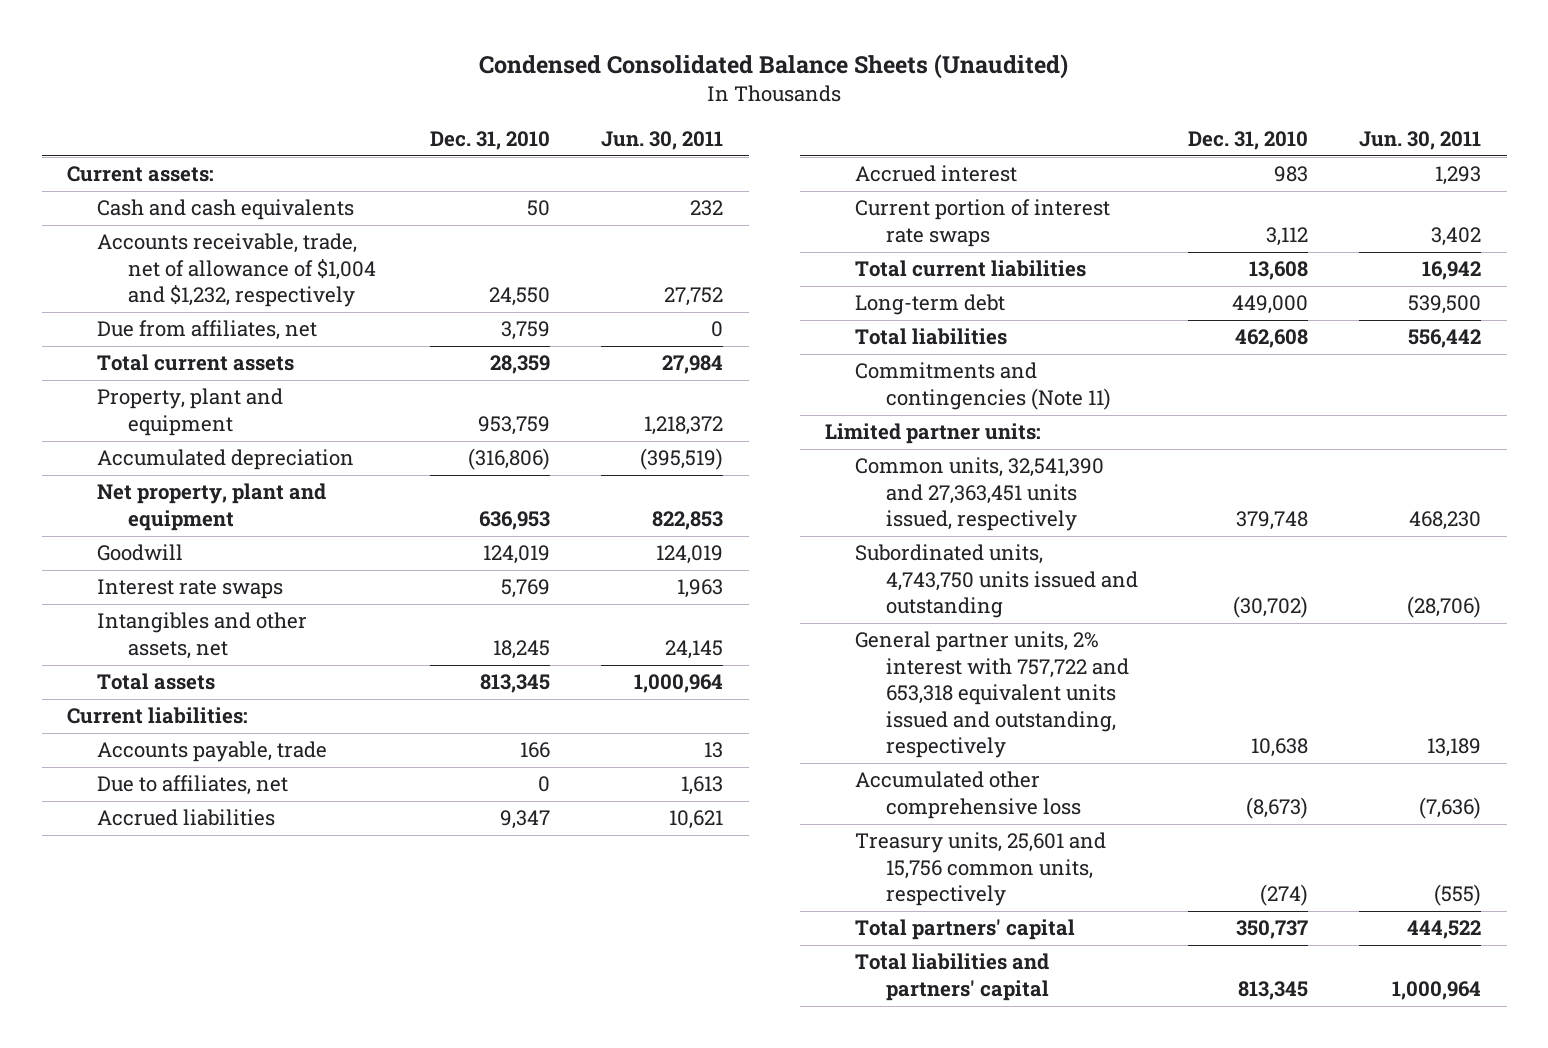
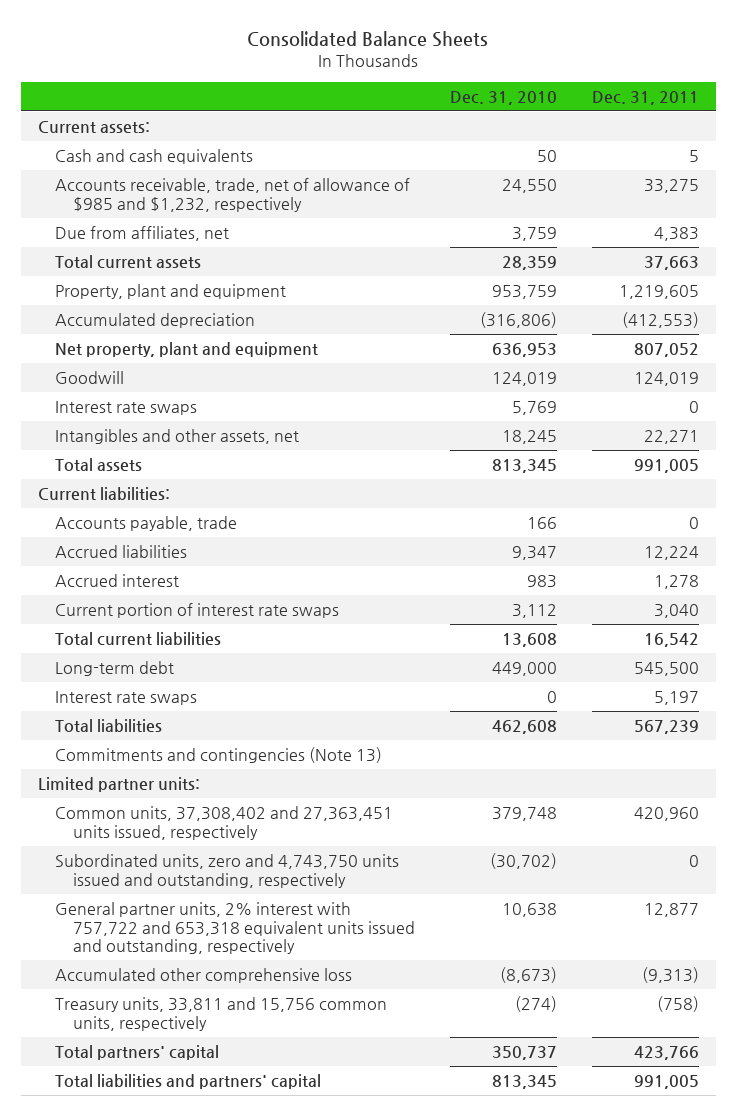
[479,54,1069,80] Condensed Consolidated Balance Sheets (Unaudited) -> [247,30,489,47] Consolidated Balance Sheets
[601,130,724,150] Jun. 30, 2011 -> none
none -> [591,90,699,105] Dec. 31, 2011
[97,233,376,308] Accounts receivable, trade, net of allowance of $1,004 and $1,232, respectively -> [55,178,411,212] Accounts receivable, trade, net of allowance of $985 and $1,232, respectively
[97,775,289,796] Due to affiliates, net -> none
none -> [55,691,198,706] Interest rate swaps
[855,362,1111,410] Commitments and contingencies (Note 11) -> [55,747,383,764] Commitments and contingencies (Note 13)
[855,457,1105,532] Common units, 32,541,390 and 27,363,451 units issued, respectively -> [55,806,394,840] Common units, 37,308,402 and 27,363,451 units issued, respectively
[855,544,1138,619] Subordinated units, 4,743,750 units issued and outstanding -> [55,854,400,888] Subordinated units, zero and 4,743,750 units issued and outstanding, respectively
[855,832,1107,907] Treasury units, 25,601 and 15,756 common units, respectively -> [55,997,388,1031] Treasury units, 33,811 and 15,756 common units, respectively

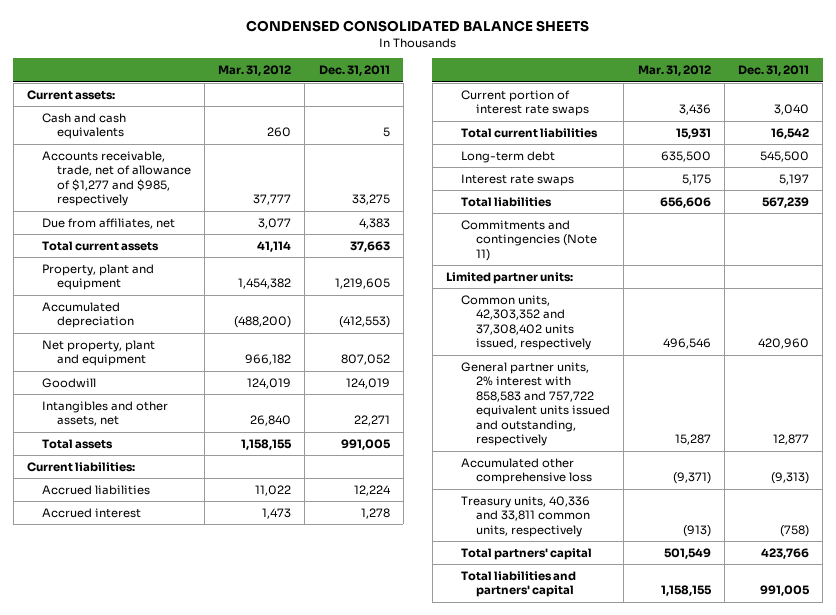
[247,30,489,47] Consolidated Balance Sheets -> [245,20,589,33] CONDENSED CONSOLIDATED BALANCE SHEETS
[449,90,557,105] Dec. 31, 2010 -> none
none -> [218,65,292,77] Mar. 31, 2012
[55,178,411,212] Accounts receivable, trade, net of allowance of $985 and $1,232, respectively -> [41,150,191,207] Accounts receivable, trade, net of allowance of $1,277 and $985, respectively
[55,401,198,416] Interest rate swaps -> none
[55,516,238,532] Accounts payable, trade -> none
[55,747,383,764] Commitments and contingencies (Note 13) -> [461,219,598,261] Commitments and contingencies (Note 11)
[55,854,400,888] Subordinated units, zero and 4,743,750 units issued and outstanding, respectively -> none
[55,806,394,840] Common units, 37,308,402 and 27,363,451 units issued, respectively -> [461,294,592,351] Common units, 42,303,352 and 37,308,402 units issued, respectively
[55,902,415,954] General partner units, 2% interest with 757,722 and 653,318 equivalent units issued and outstanding, respectively -> [461,361,611,447] General partner units, 2% interest with 858,583 and 757,722 equivalent units issued and outstanding, respectively
[55,997,388,1031] Treasury units, 33,811 and 15,756 common units, respectively -> [461,495,591,537] Treasury units, 40,336 and 33,811 common units, respectively

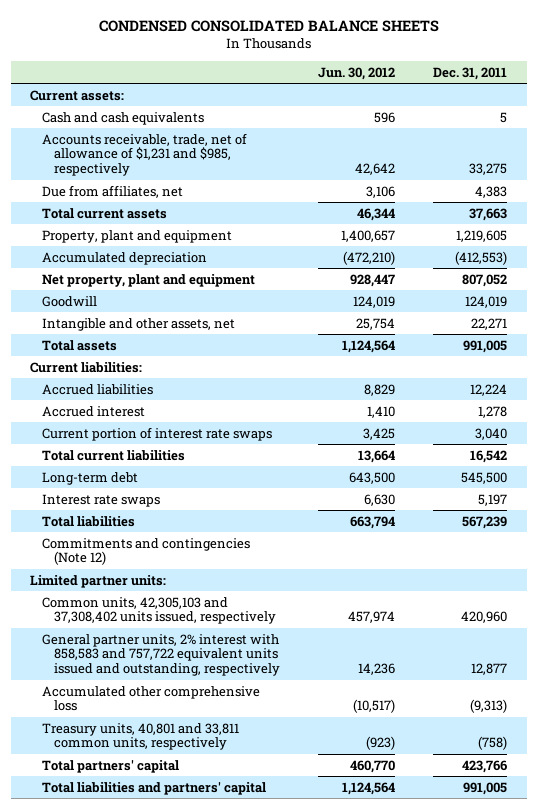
[218,65,292,77] Mar. 31, 2012 -> none
none -> [318,66,396,80] Jun. 30, 2012
[41,150,191,207] Accounts receivable, trade, net of allowance of $1,277 and $985, respectively -> [42,132,248,177] Accounts receivable, trade, net of allowance of $1,231 and $985, respectively
[41,400,168,427] Intangibles and other assets, net -> [42,317,236,331] Intangible and other assets, net
[461,219,598,261] Commitments and contingencies (Note 11) -> [42,537,251,566] Commitments and contingencies (Note 12)
[461,294,592,351] Common units, 42,303,352 and 37,308,402 units issued, respectively -> [42,596,276,625] Common units, 42,305,103 and 37,308,402 units issued, respectively
[461,495,591,537] Treasury units, 40,336 and 33,811 common units, respectively -> [42,722,240,751] Treasury units, 40,801 and 33,811 common units, respectively

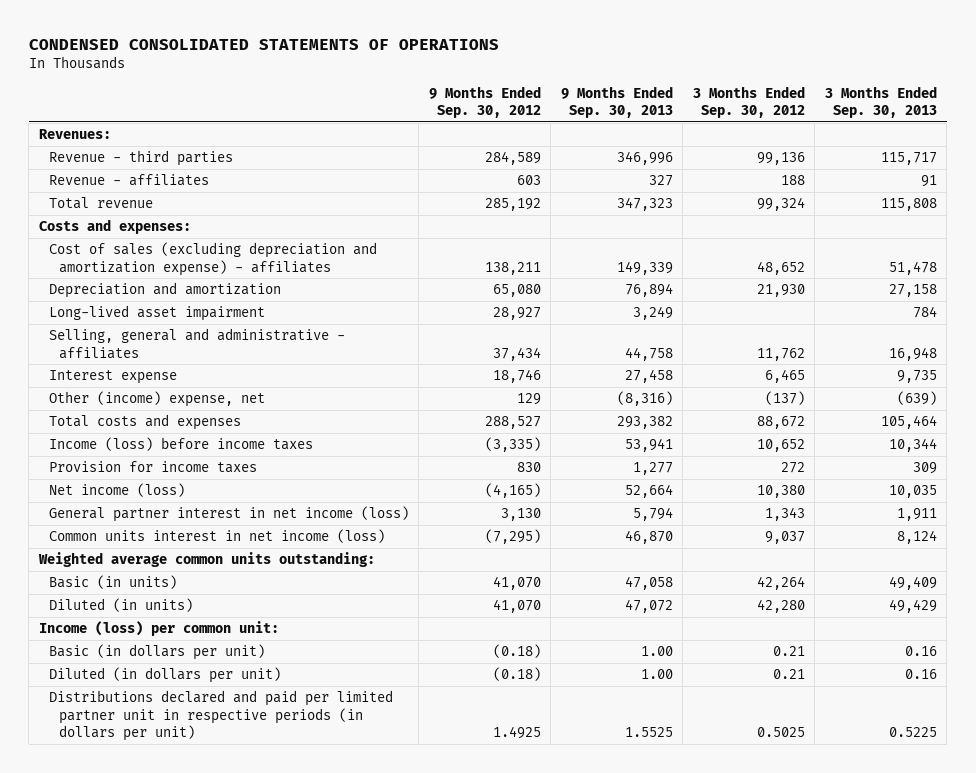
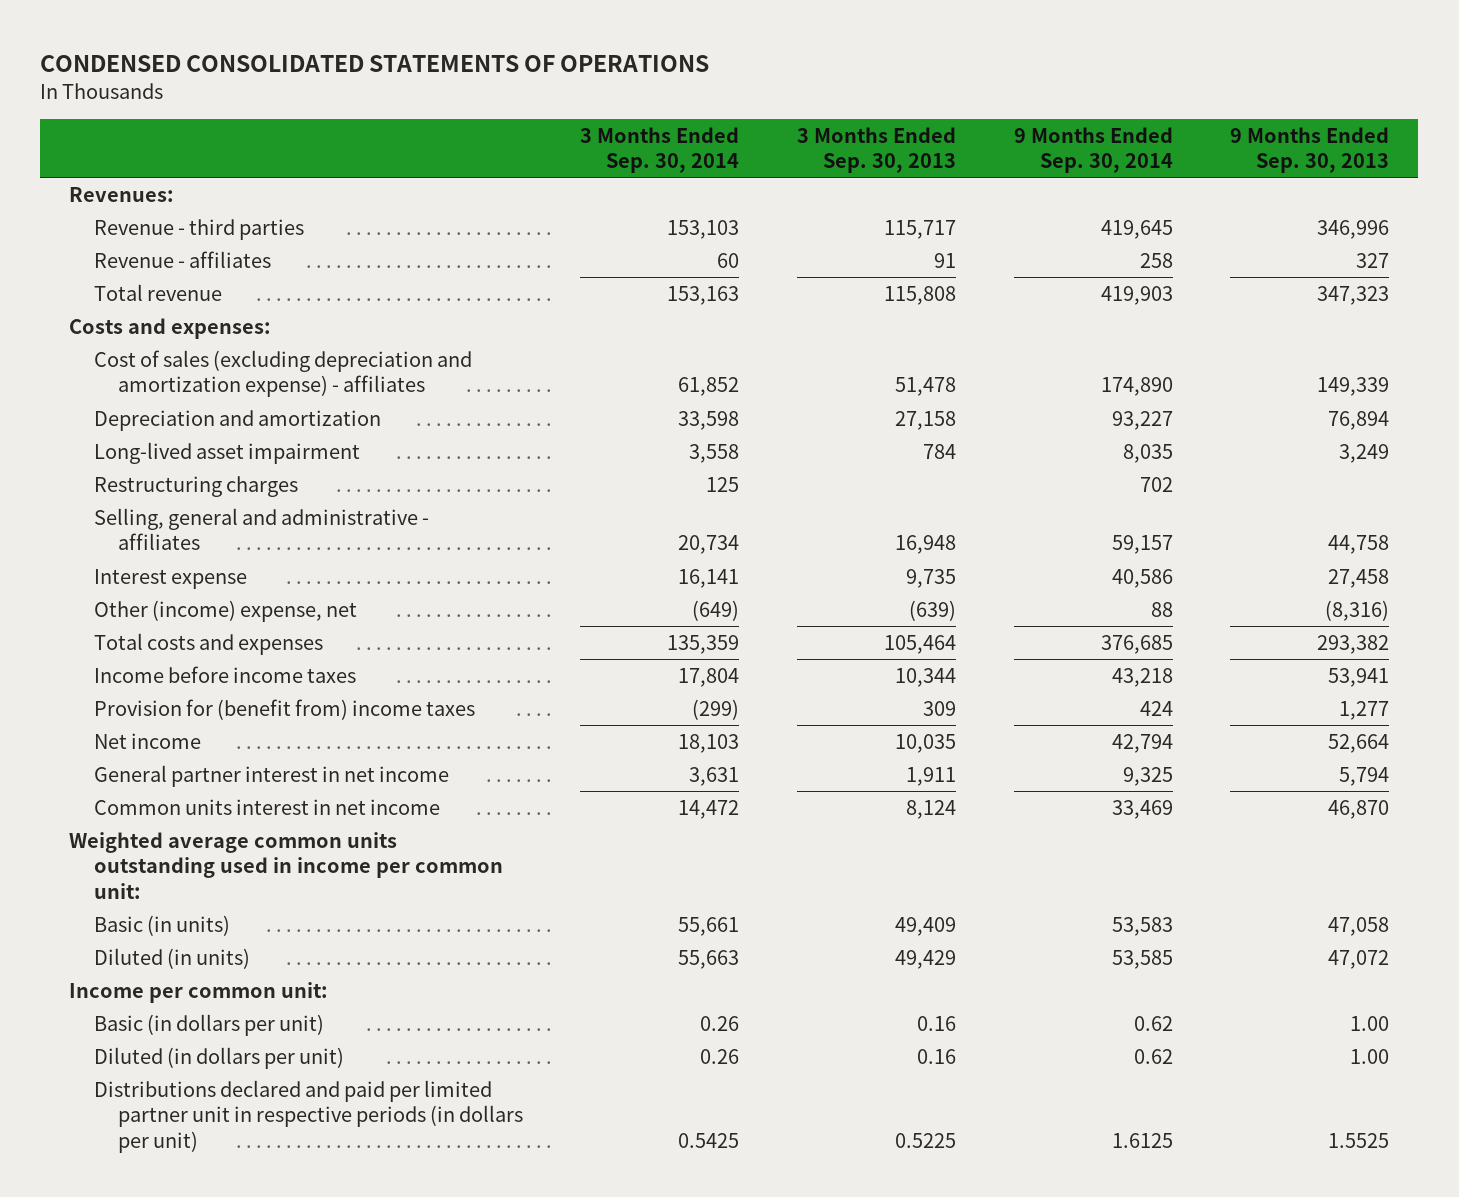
[428,85,541,119] 9 Months Ended Sep. 30, 2012 -> none
[692,85,805,119] 3 Months Ended Sep. 30, 2012 -> none
none -> [580,126,740,173] 3 Months Ended Sep. 30, 2014
none -> [1013,126,1173,173] 9 Months Ended Sep. 30, 2014
none -> [93,475,298,497] Restructuring charges
[48,437,313,452] Income (loss) before income taxes -> [93,665,356,683] Income before income taxes
[48,461,257,474] Provision for income taxes -> [93,698,475,720] Provision for (benefit from) income taxes
[48,483,185,498] Net income (loss) -> [93,732,201,749] Net income
[48,506,409,523] General partner interest in net income (loss) -> [93,764,449,787] General partner interest in net income
[48,529,385,544] Common units interest in net income (loss) -> [93,798,440,815] Common units interest in net income
[37,552,375,568] Weighted average common units outstanding: -> [69,831,503,899] Weighted average common units outstanding used in income per common unit:
[38,621,279,637] Income (loss) per common unit: -> [69,981,329,1003] Income per common unit:

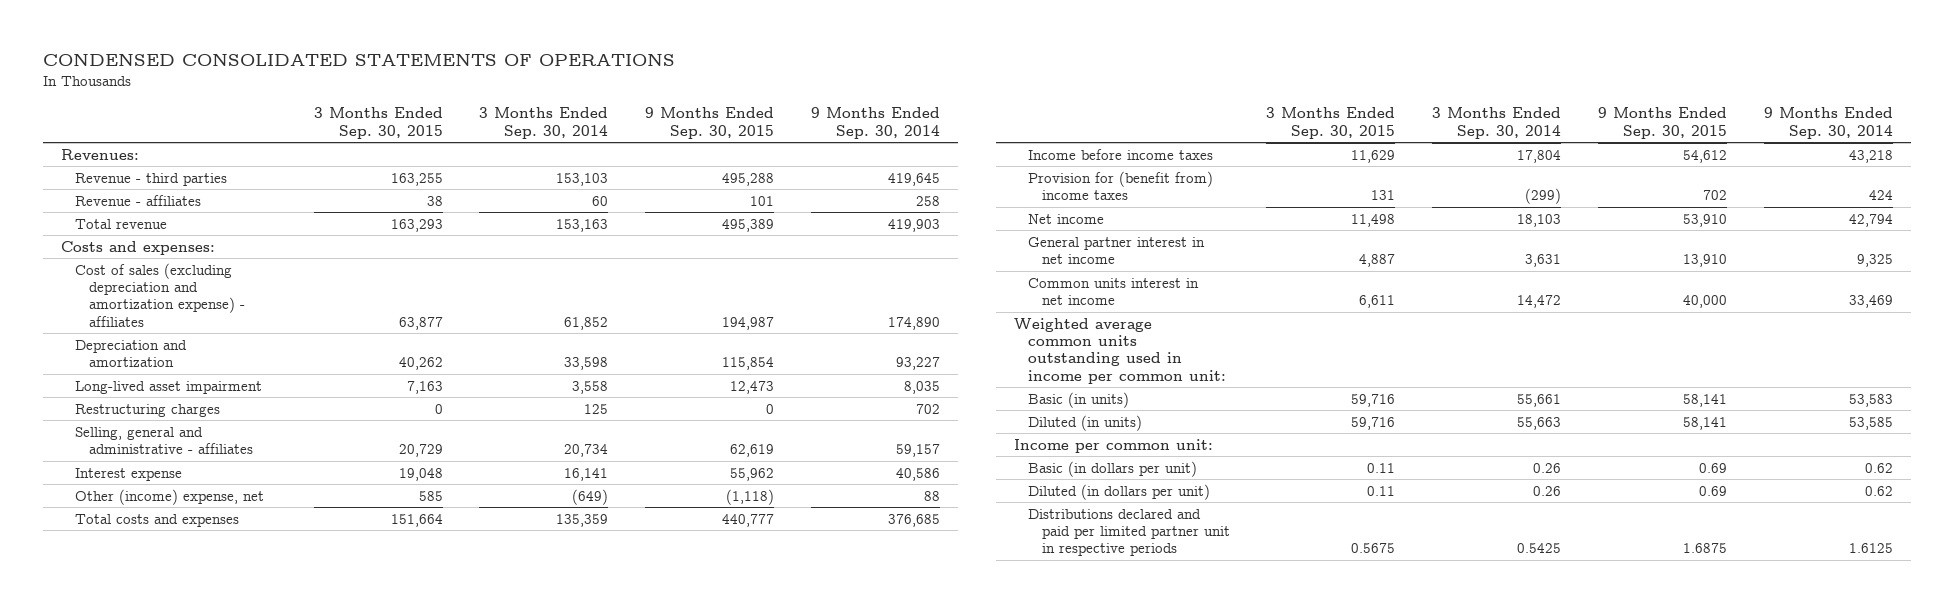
[796,126,956,173] 3 Months Ended Sep. 30, 2013 -> none
[1230,126,1390,173] 9 Months Ended Sep. 30, 2013 -> none
none -> [313,107,443,139] 3 Months Ended Sep. 30, 2015
none -> [645,107,775,139] 9 Months Ended Sep. 30, 2015
[93,1079,523,1153] Distributions declared and paid per limited partner unit in respective periods (in dollars per unit) -> [1027,508,1230,557] Distributions declared and paid per limited partner unit in respective periods

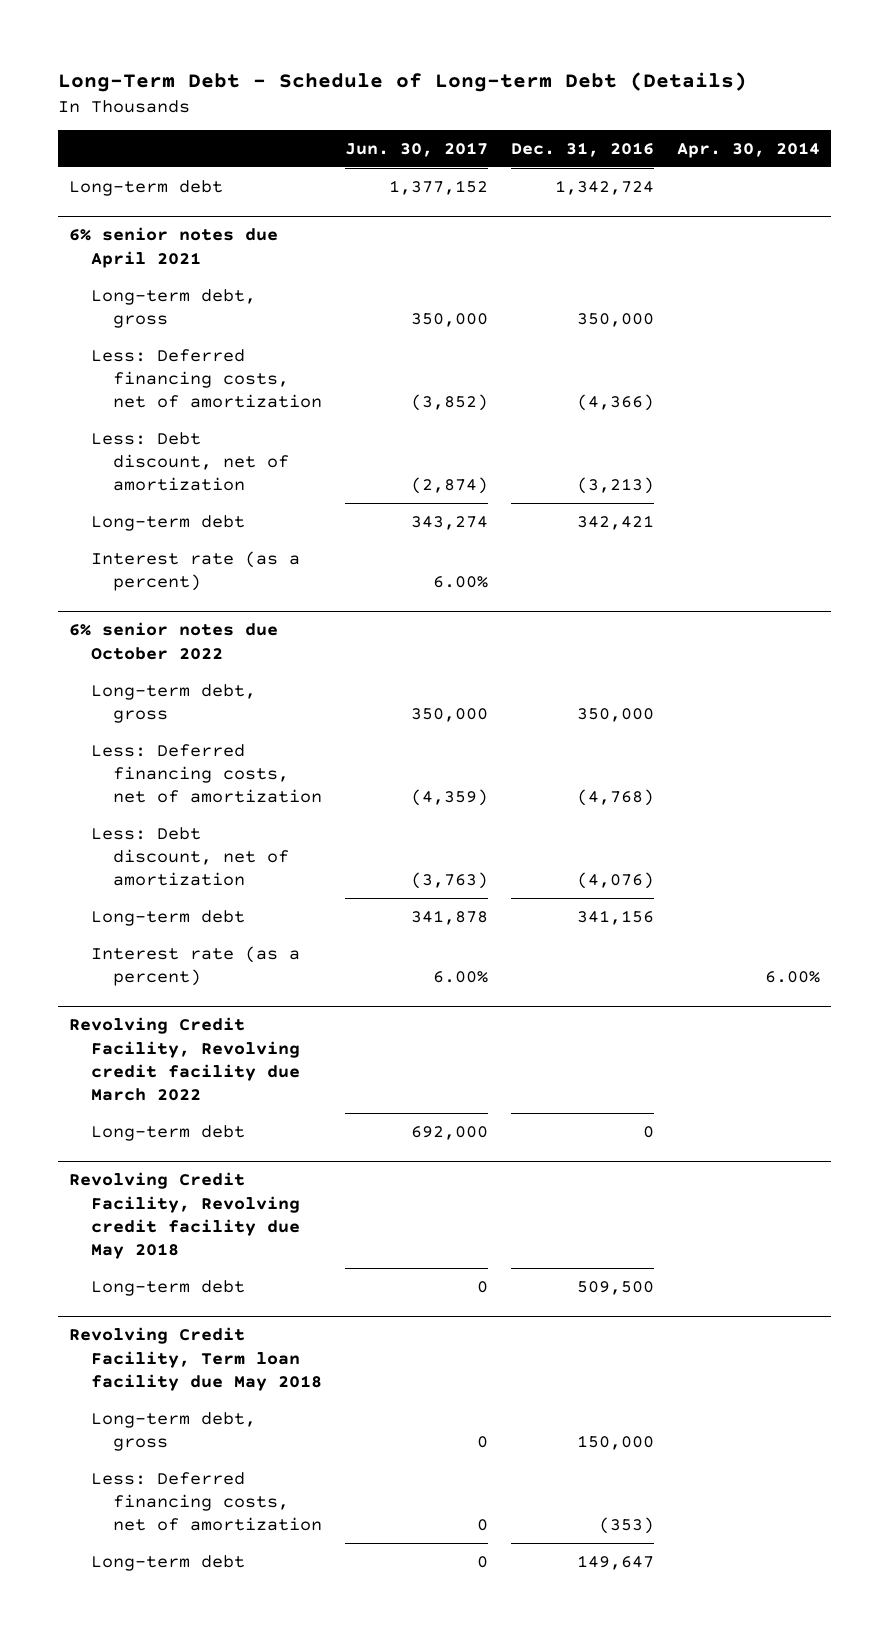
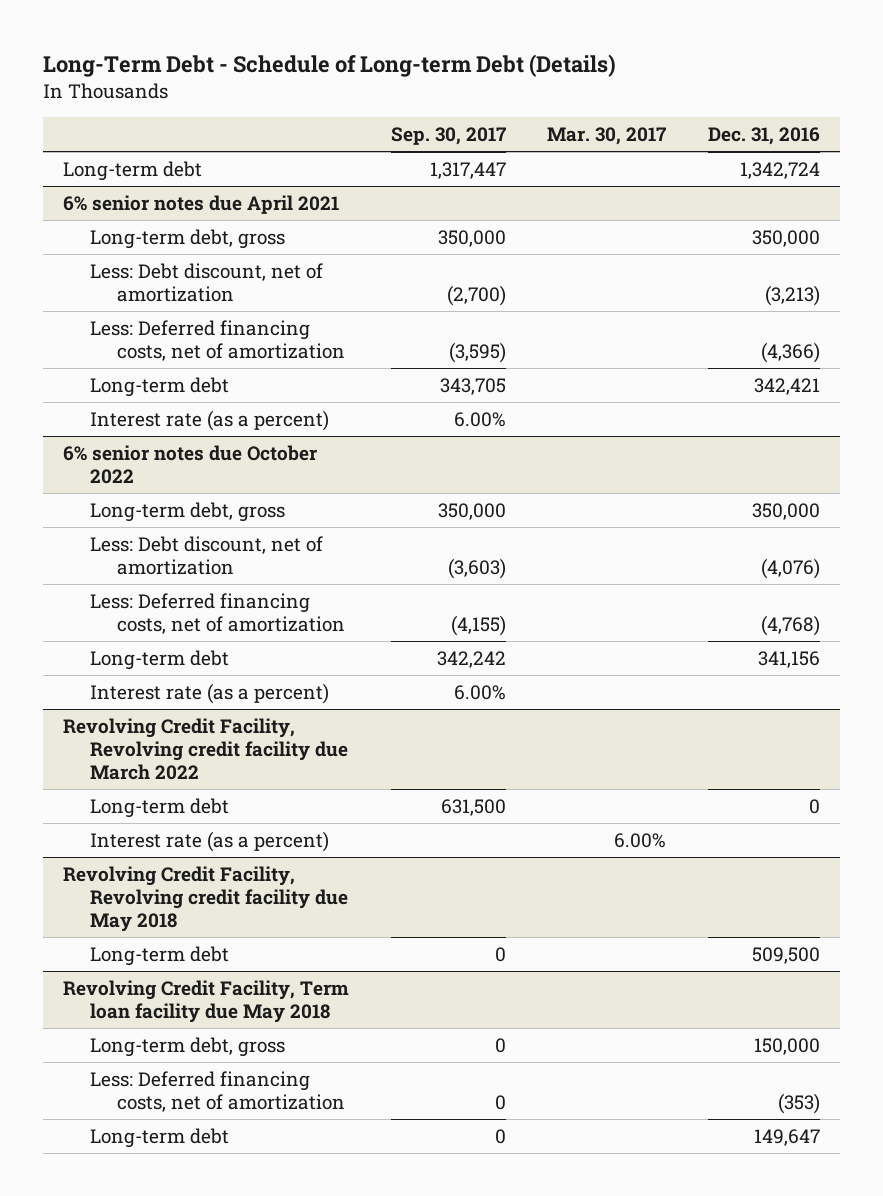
[345,142,489,158] Jun. 30, 2017 -> none
[676,142,820,159] Apr. 30, 2014 -> none
none -> [390,126,506,145] Sep. 30, 2017
none -> [547,126,667,145] Mar. 30, 2017
[91,348,322,409] Less: Deferred financing costs, net of amortization -> [90,319,346,361] Less: Deferred financing costs, net of amortization
[91,743,322,804] Less: Deferred financing costs, net of amortization -> [90,592,346,634] Less: Deferred financing costs, net of amortization
none -> [90,830,330,852] Interest rate (as a percent)

